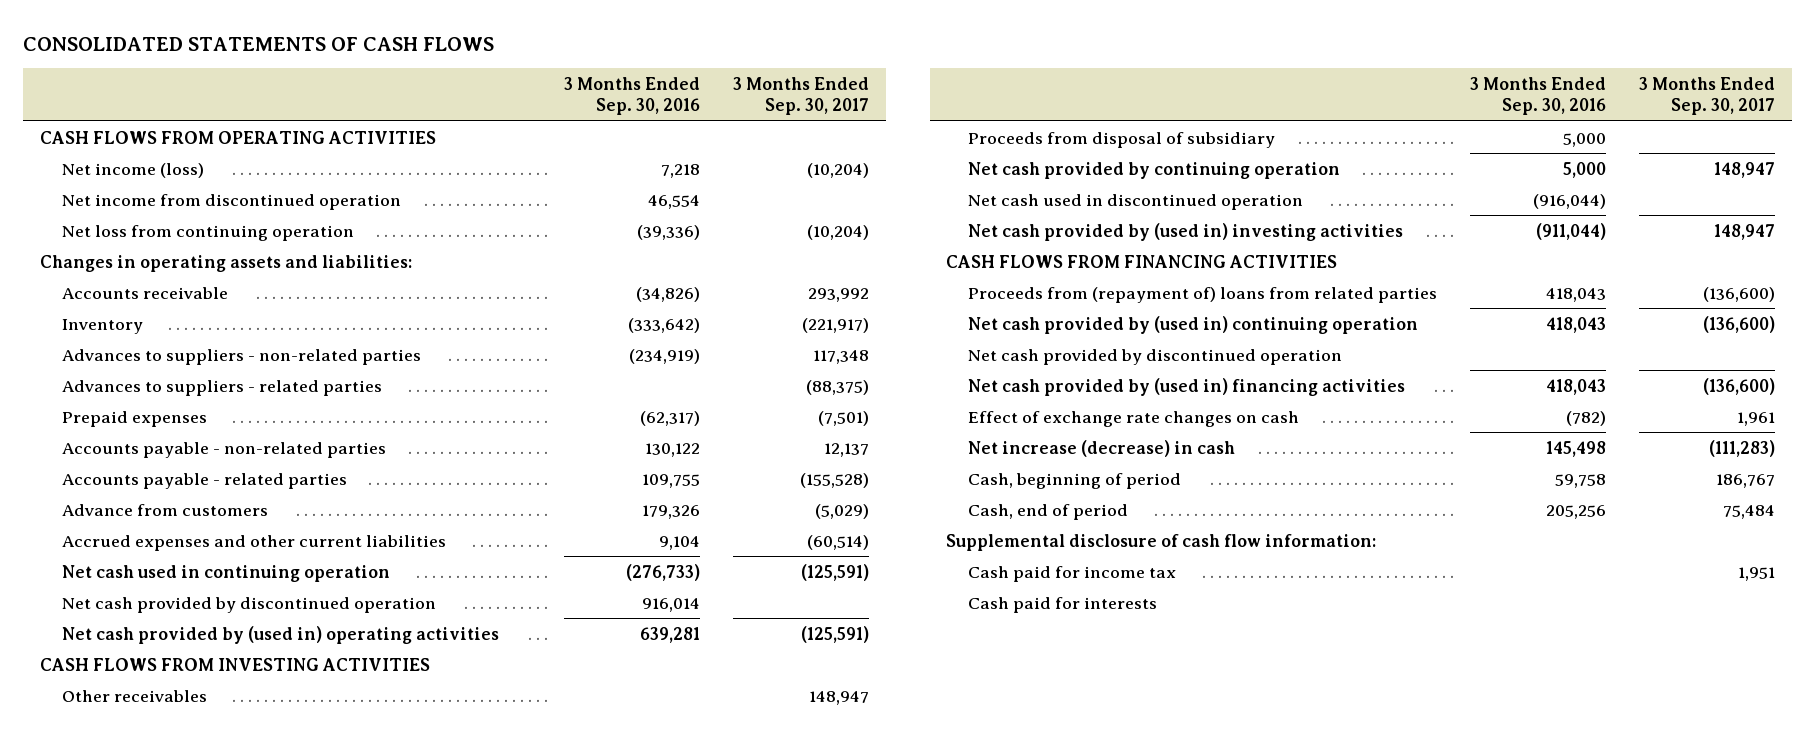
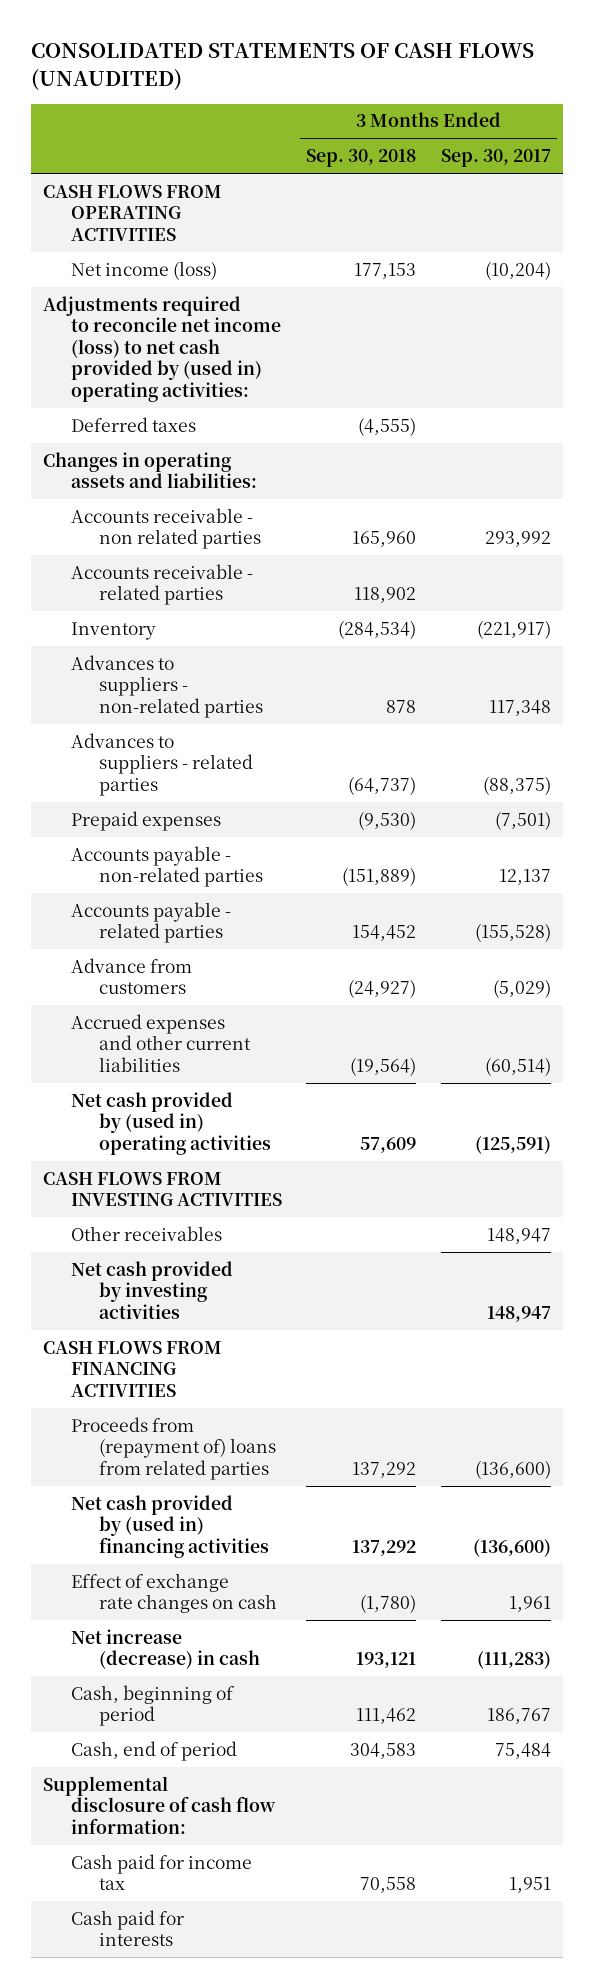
[23,36,495,51] CONSOLIDATED STATEMENTS OF CASH FLOWS -> [30,43,534,91] CONSOLIDATED STATEMENTS OF CASH FLOWS (UNAUDITED)
[564,76,701,116] 3 Months Ended Sep. 30, 2016 -> none
none -> [306,149,417,168] Sep. 30, 2018
[61,193,401,210] Net income from discontinued operation -> none
[61,224,354,241] Net loss from continuing operation -> none
none -> [43,295,281,402] Adjustments required to reconcile net income (loss) to net cash provided by (used in) operating activities:
none -> [70,416,196,432] Deferred taxes
[61,286,228,299] Accounts receivable -> [70,507,261,550] Accounts receivable - non related parties
none -> [70,563,253,606] Accounts receivable - related parties
[61,564,390,582] Net cash used in continuing operation -> none
[61,596,436,613] Net cash provided by discontinued operation -> none
[967,131,1275,148] Proceeds from disposal of subsidiary -> none
[967,161,1340,179] Net cash provided by continuing operation -> none
[967,193,1303,210] Net cash used in discontinued operation -> none
[967,222,1403,241] Net cash provided by (used in) investing activities -> [70,1260,233,1319] Net cash provided by investing activities
[967,315,1418,334] Net cash provided by (used in) continuing operation -> none
[967,348,1342,365] Net cash provided by discontinued operation -> none

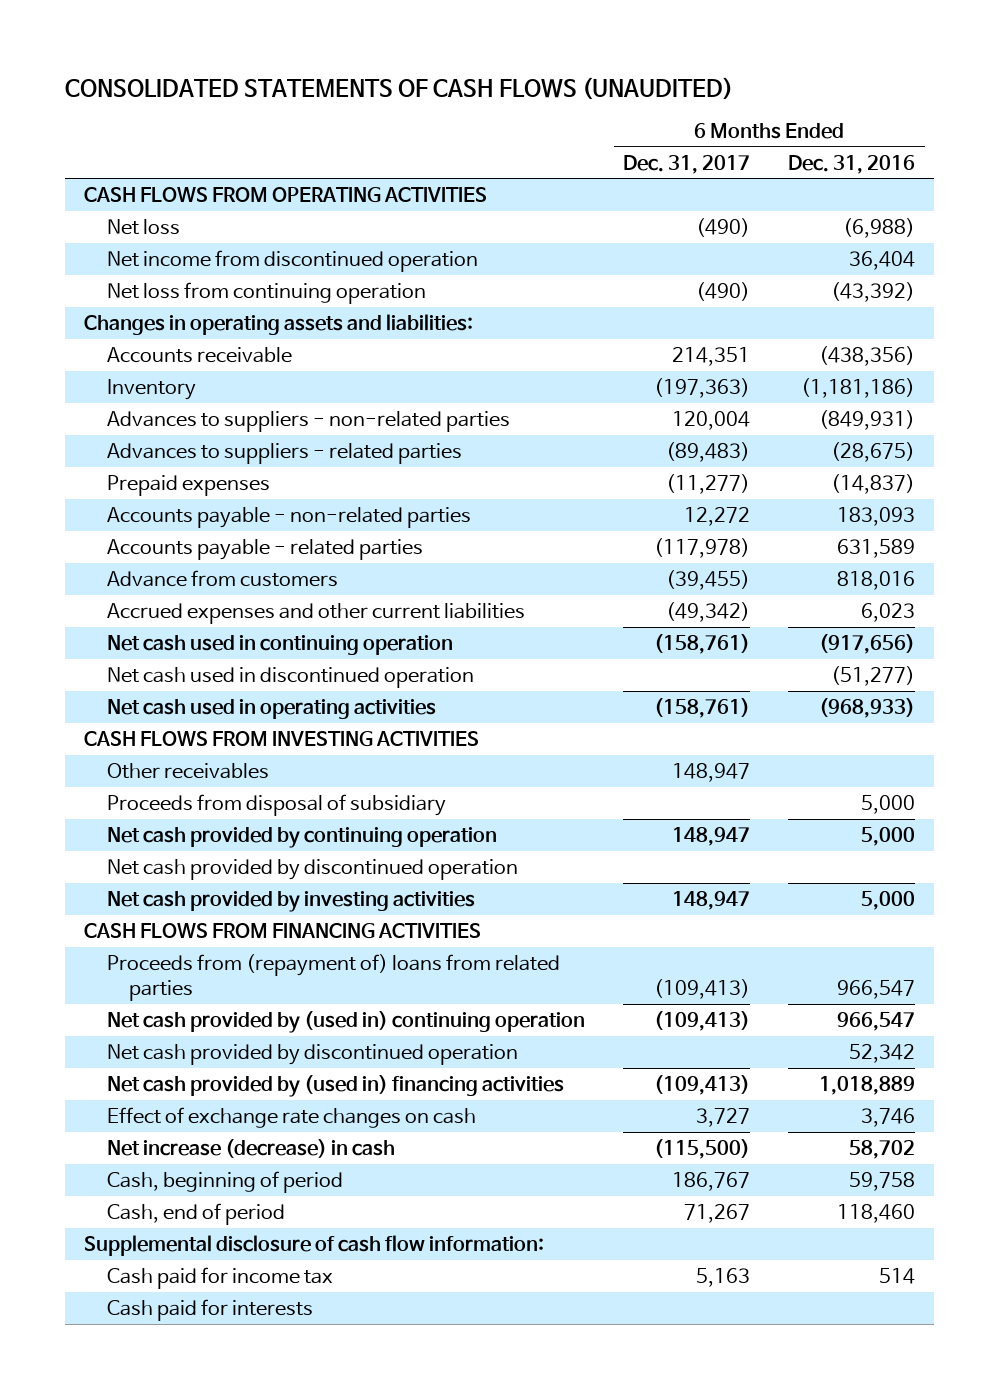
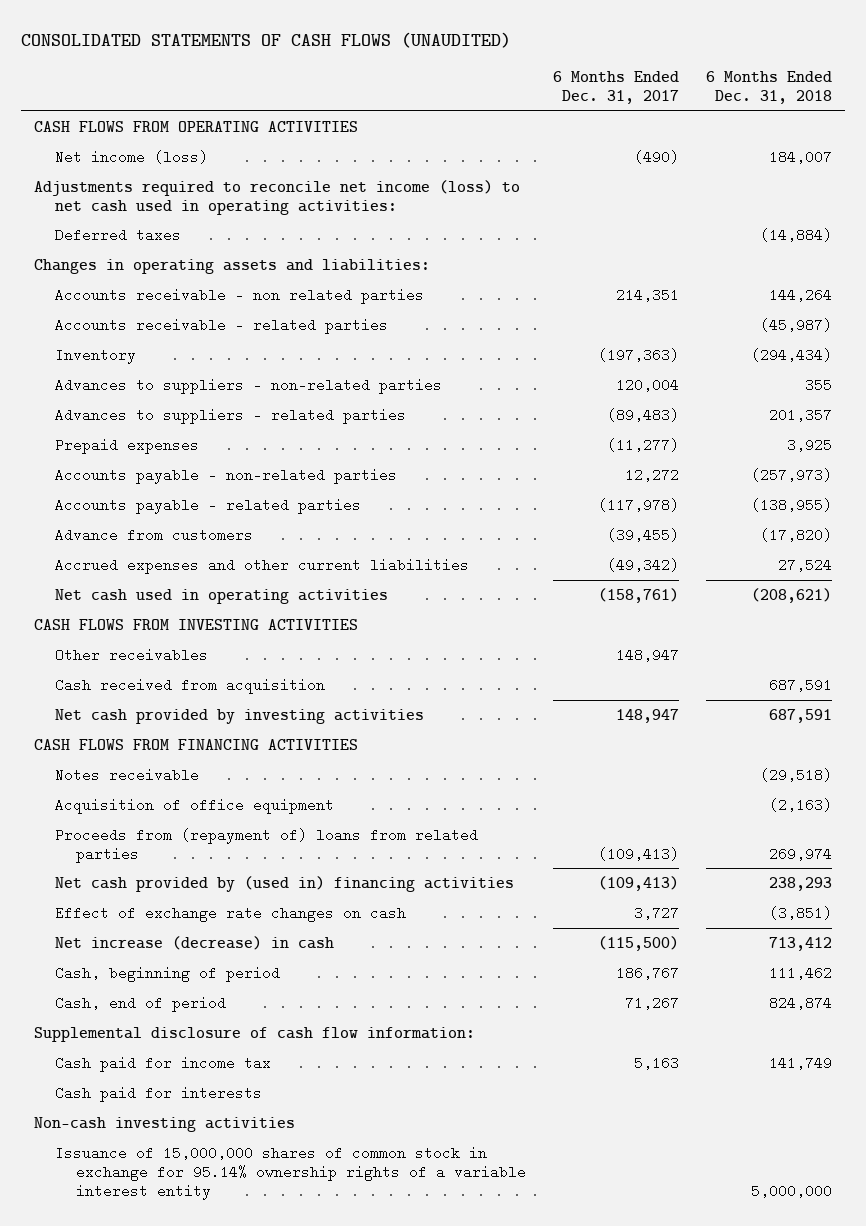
[788,154,916,174] Dec. 31, 2016 -> none
none -> [705,71,832,105] 6 Months Ended Dec. 31, 2018
[106,249,478,272] Net income from discontinued operation -> none
[106,281,426,304] Net loss from continuing operation -> none
[106,218,180,235] Net loss -> [55,149,209,164] Net income (loss)
none -> [34,179,521,215] Adjustments required to reconcile net income (loss) to net cash used in operating activities:
none -> [55,227,182,242] Deferred taxes
[106,346,292,363] Accounts receivable -> [55,287,425,304] Accounts receivable - non related parties
none -> [55,317,389,334] Accounts receivable - related parties
[106,634,453,655] Net cash used in continuing operation -> none
[106,666,474,688] Net cash used in discontinued operation -> none
[106,793,446,816] Proceeds from disposal of subsidiary -> none
[106,826,497,848] Net cash provided by continuing operation -> none
[106,858,518,880] Net cash provided by discontinued operation -> none
none -> [55,677,326,694] Cash received from acquisition
none -> [55,767,200,782] Notes receivable
none -> [55,797,335,814] Acquisition of office equipment
[106,1010,585,1033] Net cash provided by (used in) continuing operation -> none
[106,1043,518,1065] Net cash provided by discontinued operation -> none
none -> [34,1116,296,1132] Non-cash investing activities
none -> [55,1145,527,1200] Issuance of 15,000,000 shares of common stock in exchange for 95.14% ownership rights of a variable interest entity

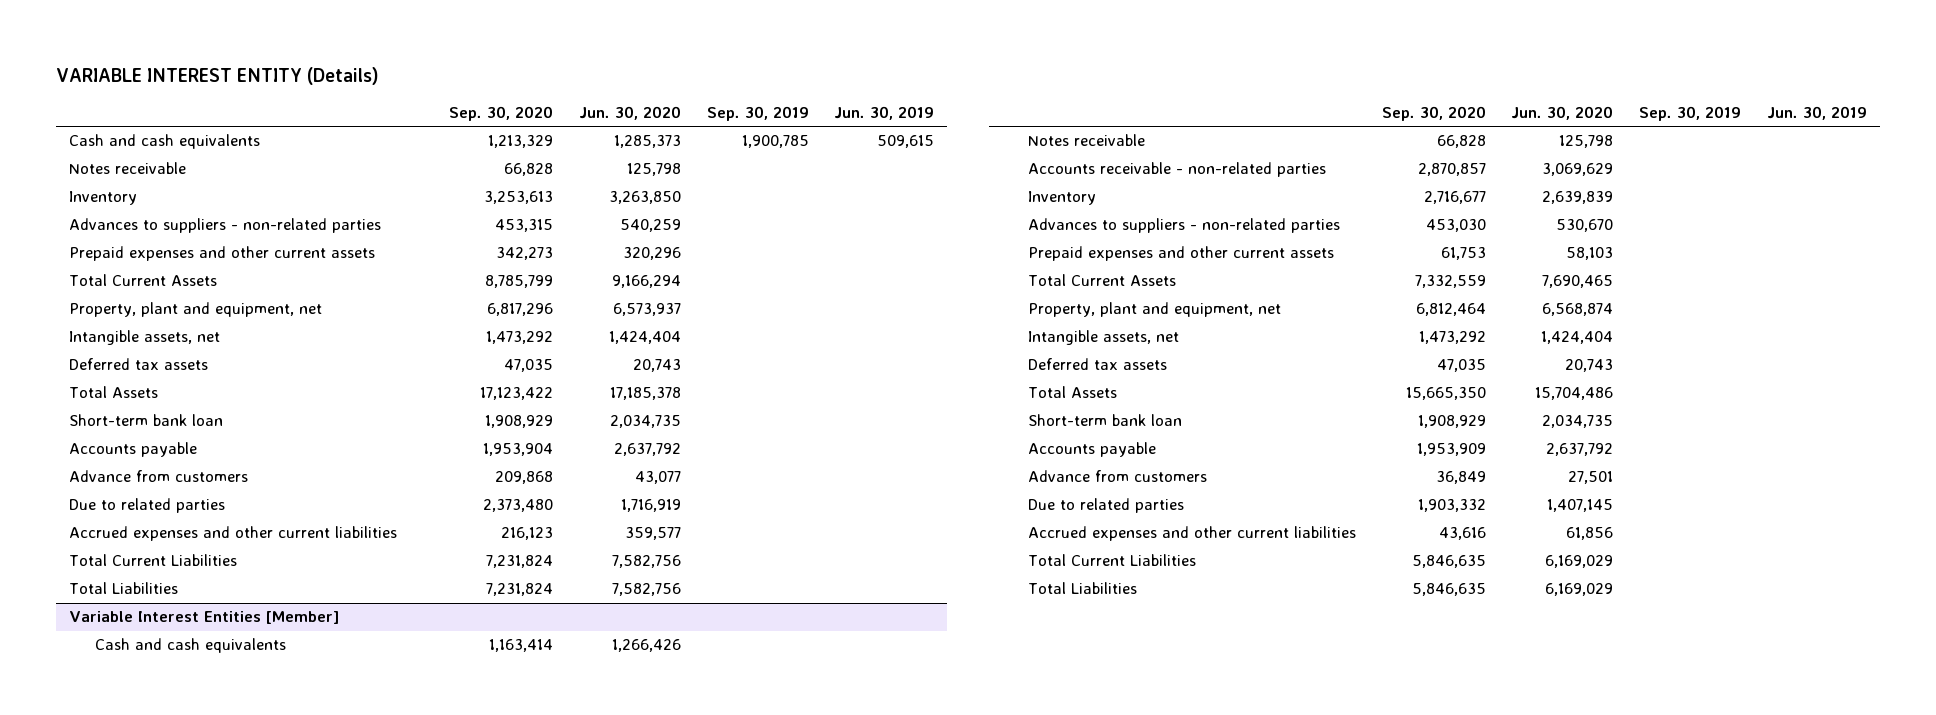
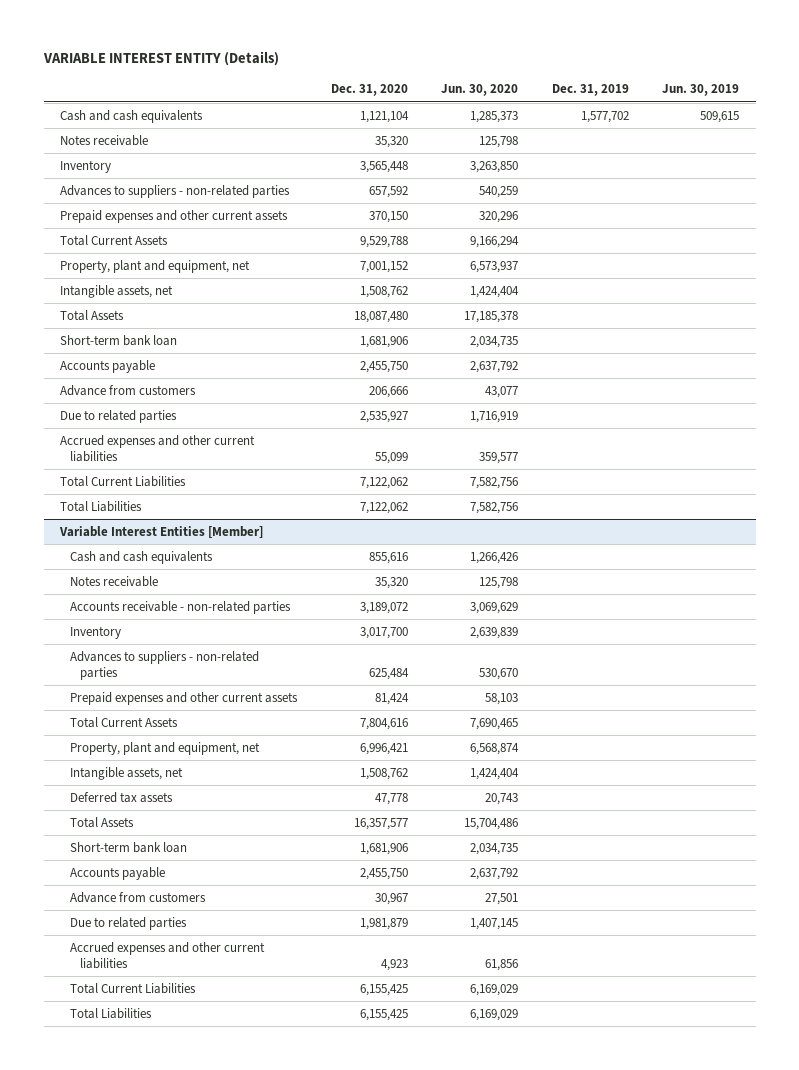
[448,105,553,121] Sep. 30, 2020 -> none
[706,105,809,121] Sep. 30, 2019 -> none
none -> [330,84,408,97] Dec. 31, 2020
none -> [551,84,629,97] Dec. 31, 2019
[68,358,208,371] Deferred tax assets -> none

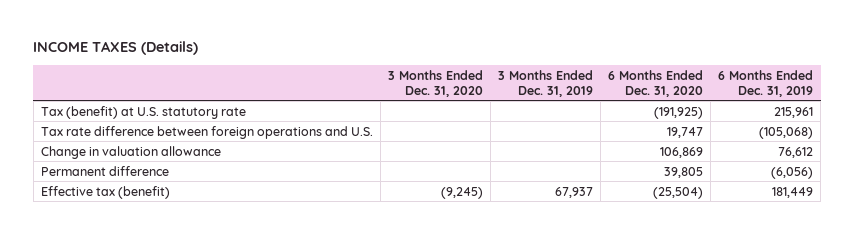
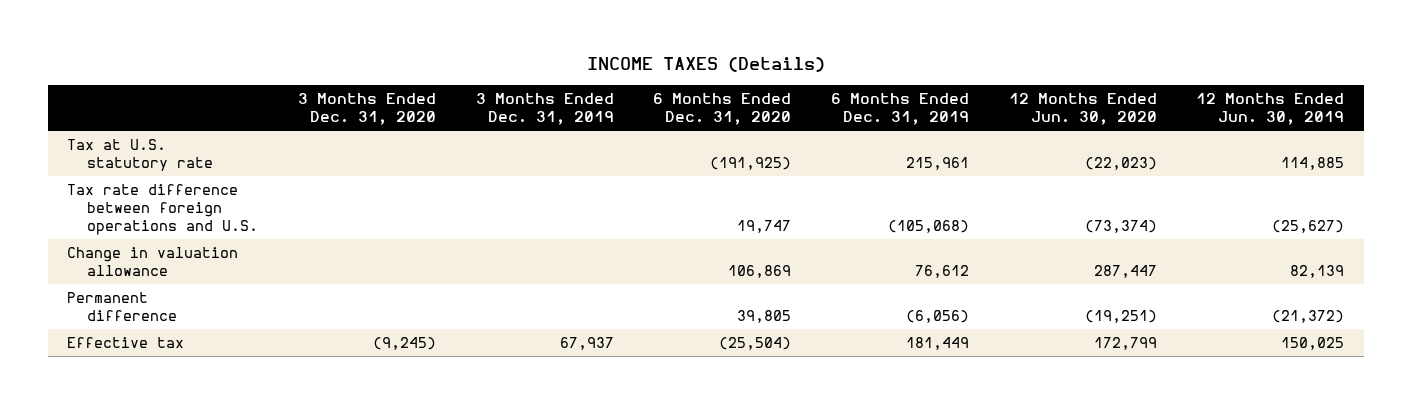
none -> [1008,92,1157,125] 12 Months Ended Jun. 30, 2020
none -> [1196,92,1345,125] 12 Months Ended Jun. 30, 2019
[40,105,246,119] Tax (benefit) at U.S. statutory rate -> [67,139,214,172] Tax at U.S. statutory rate
[40,185,170,199] Effective tax (benefit) -> [67,337,185,349] Effective tax

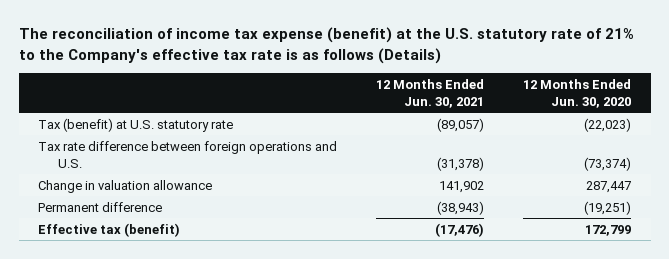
[586,57,825,73] INCOME TAXES (Details) -> [18,27,634,64] The reconciliation of income tax expense (benefit) at the U.S. statutory rate of 21% to the Company's effective tax rate is as follows (Details)
[298,92,437,125] 3 Months Ended Dec. 31, 2020 -> none
[475,92,614,125] 3 Months Ended Dec. 31, 2019 -> none
[653,92,792,125] 6 Months Ended Dec. 31, 2020 -> none
[831,92,970,125] 6 Months Ended Dec. 31, 2019 -> none
[1196,92,1345,125] 12 Months Ended Jun. 30, 2019 -> none
none -> [376,78,485,108] 12 Months Ended Jun. 30, 2021
[67,139,214,172] Tax at U.S. statutory rate -> [38,117,234,132] Tax (benefit) at U.S. statutory rate
[67,337,185,349] Effective tax -> [38,222,181,237] Effective tax (benefit)

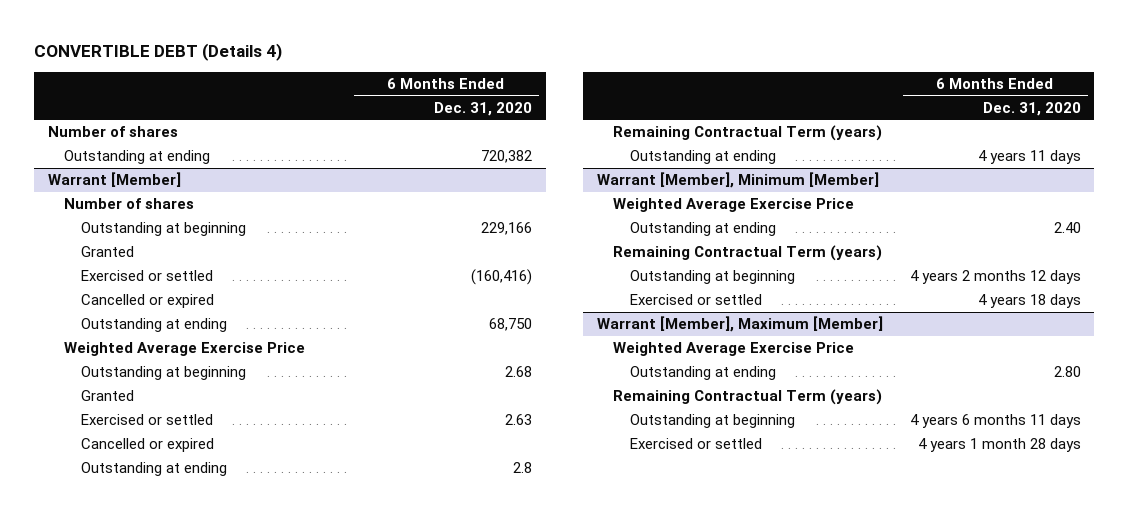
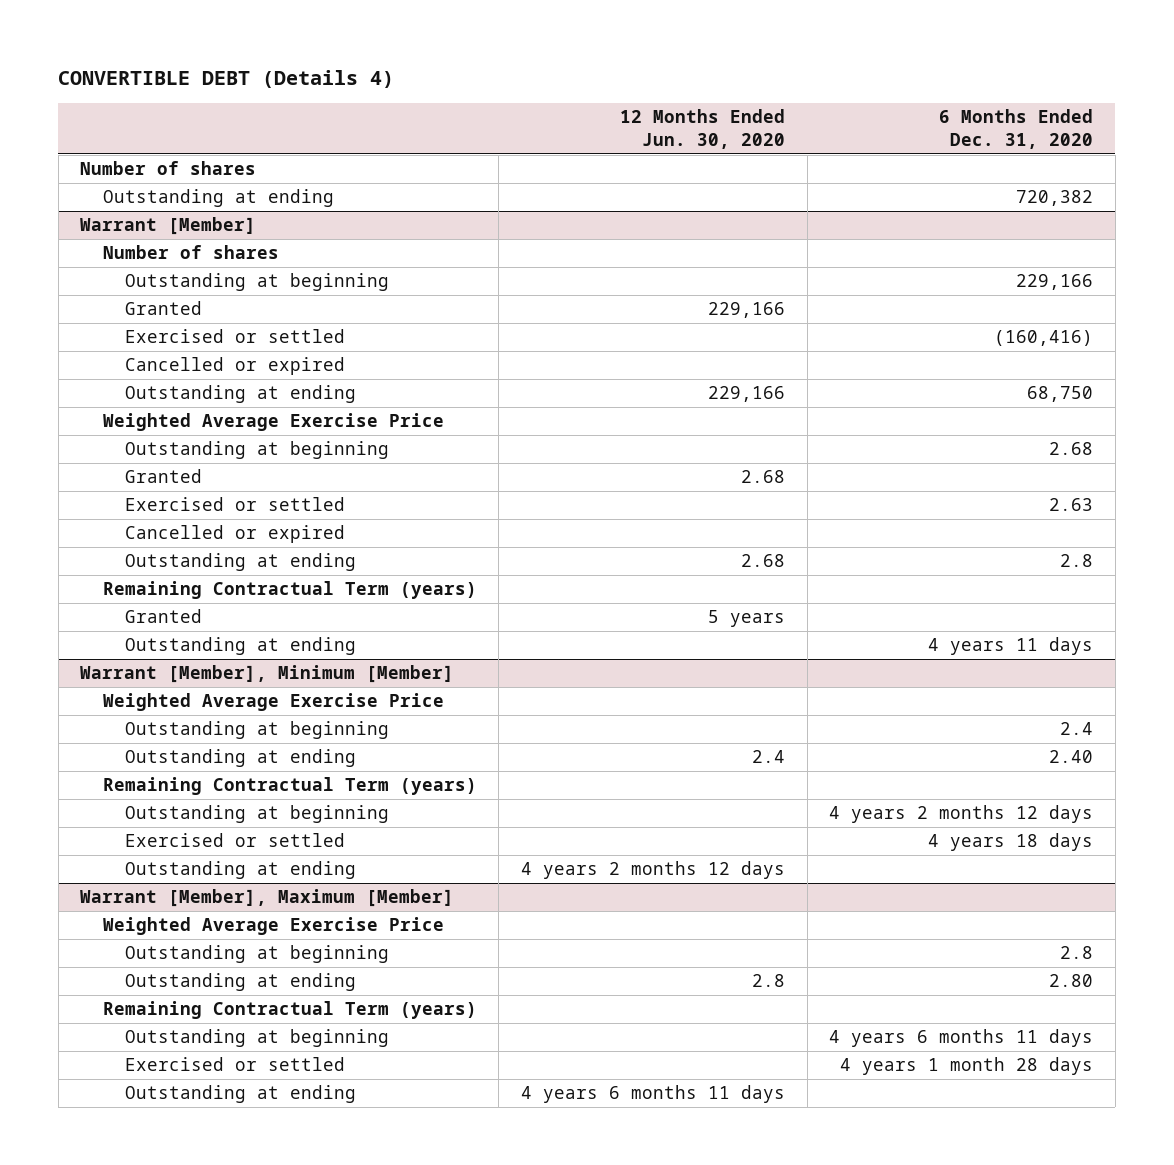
none -> [619,109,785,149] 12 Months Ended Jun. 30, 2020
none -> [124,609,202,624] Granted
none -> [124,721,389,740] Outstanding at beginning
none -> [124,861,356,880] Outstanding at ending
none -> [124,945,389,964] Outstanding at beginning
none -> [124,1085,356,1104] Outstanding at ending

